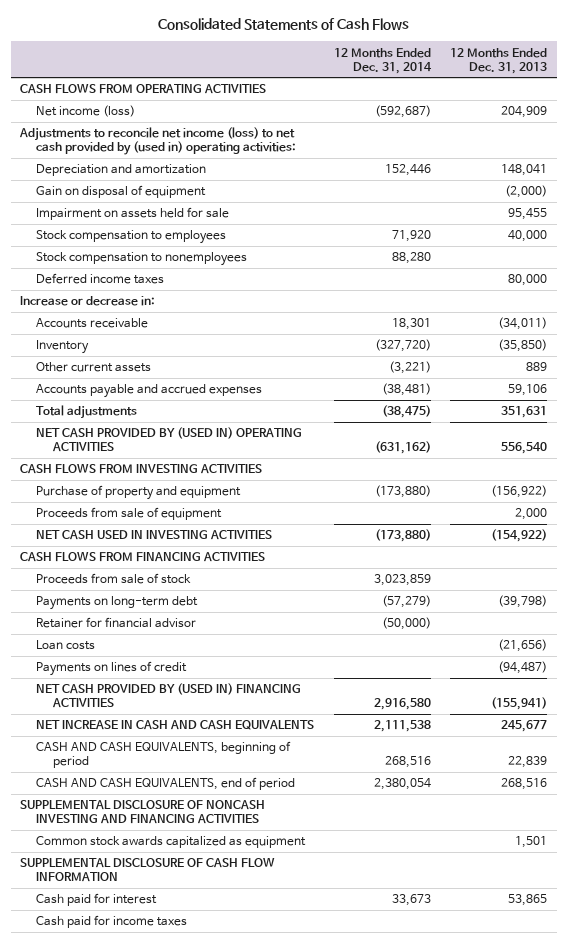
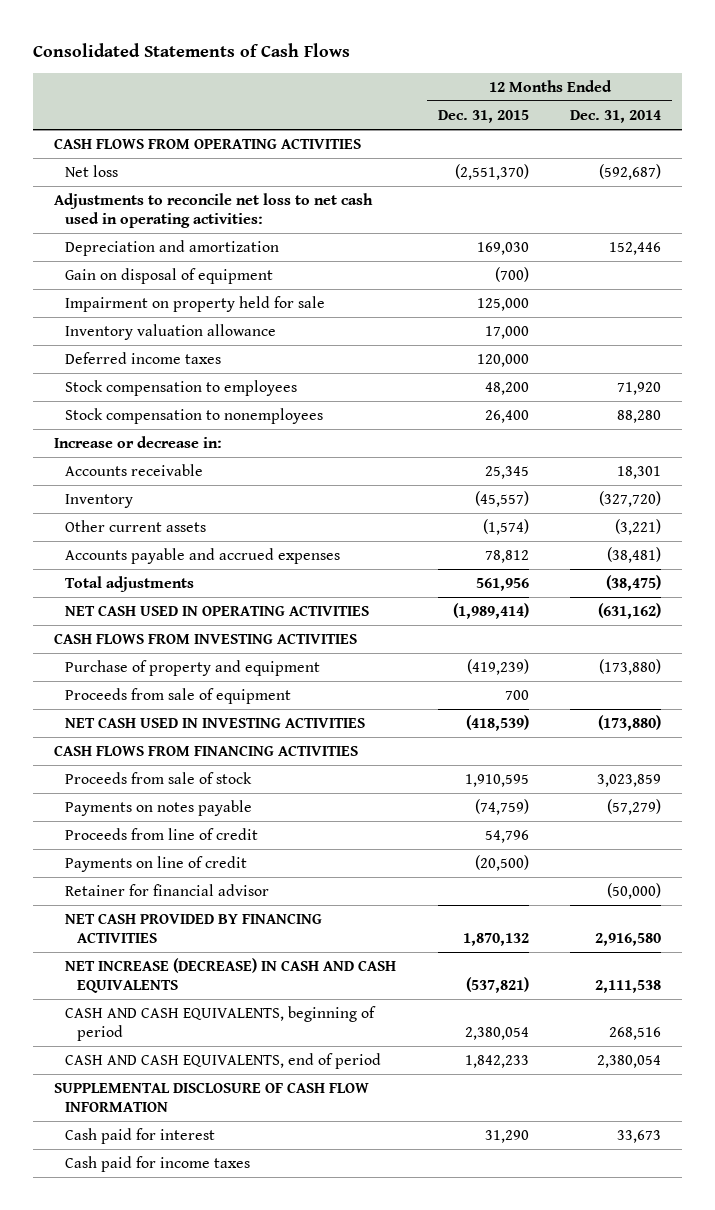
[449,47,547,74] 12 Months Ended Dec. 31, 2013 -> none
none -> [437,109,529,123] Dec. 31, 2015
[36,105,136,118] Net income (loss) -> [65,164,119,177] Net loss
[19,127,297,156] Adjustments to reconcile net income (loss) to net cash provided by (used in) operating activities: -> [53,192,373,228] Adjustments to reconcile net loss to net cash used in operating activities:
[36,207,230,221] Impairment on assets held for sale -> [65,295,326,312] Impairment on property held for sale
none -> [65,323,277,340] Inventory valuation allowance
[36,273,165,285] Deferred income taxes -> [65,351,222,364] Deferred income taxes
[36,427,303,453] NET CASH PROVIDED BY (USED IN) OPERATING ACTIVITIES -> [65,604,370,616] NET CASH USED IN OPERATING ACTIVITIES
[36,596,199,611] Payments on long-term debt -> [65,799,253,816] Payments on notes payable
none -> [65,827,259,840] Proceeds from line of credit
none -> [65,855,248,872] Payments on line of credit
[36,640,96,651] Loan costs -> none
[36,661,188,677] Payments on lines of credit -> none
[36,683,302,709] NET CASH PROVIDED BY (USED IN) FINANCING ACTIVITIES -> [65,912,323,943] NET CASH PROVIDED BY FINANCING ACTIVITIES
[36,720,315,731] NET INCREASE IN CASH AND CASH EQUIVALENTS -> [65,957,397,993] NET INCREASE (DECREASE) IN CASH AND CASH EQUIVALENTS
[20,800,266,825] SUPPLEMENTAL DISCLOSURE OF NONCASH INVESTING AND FINANCING ACTIVITIES -> none
[36,836,307,849] Common stock awards capitalized as equipment -> none

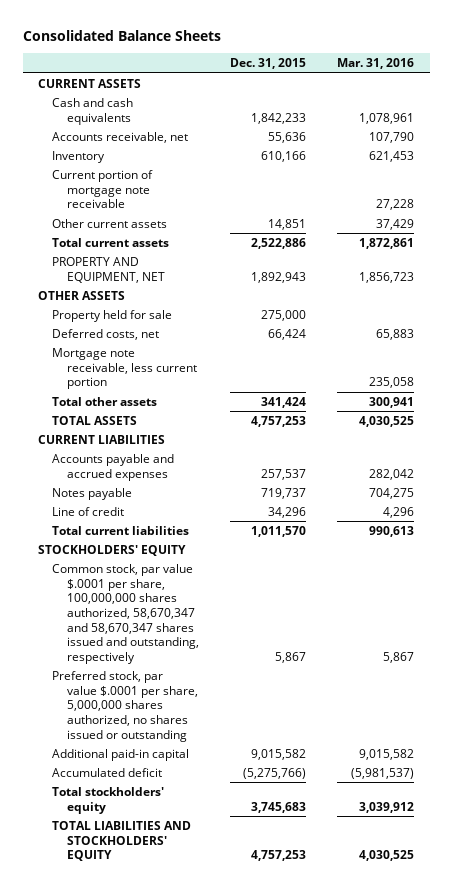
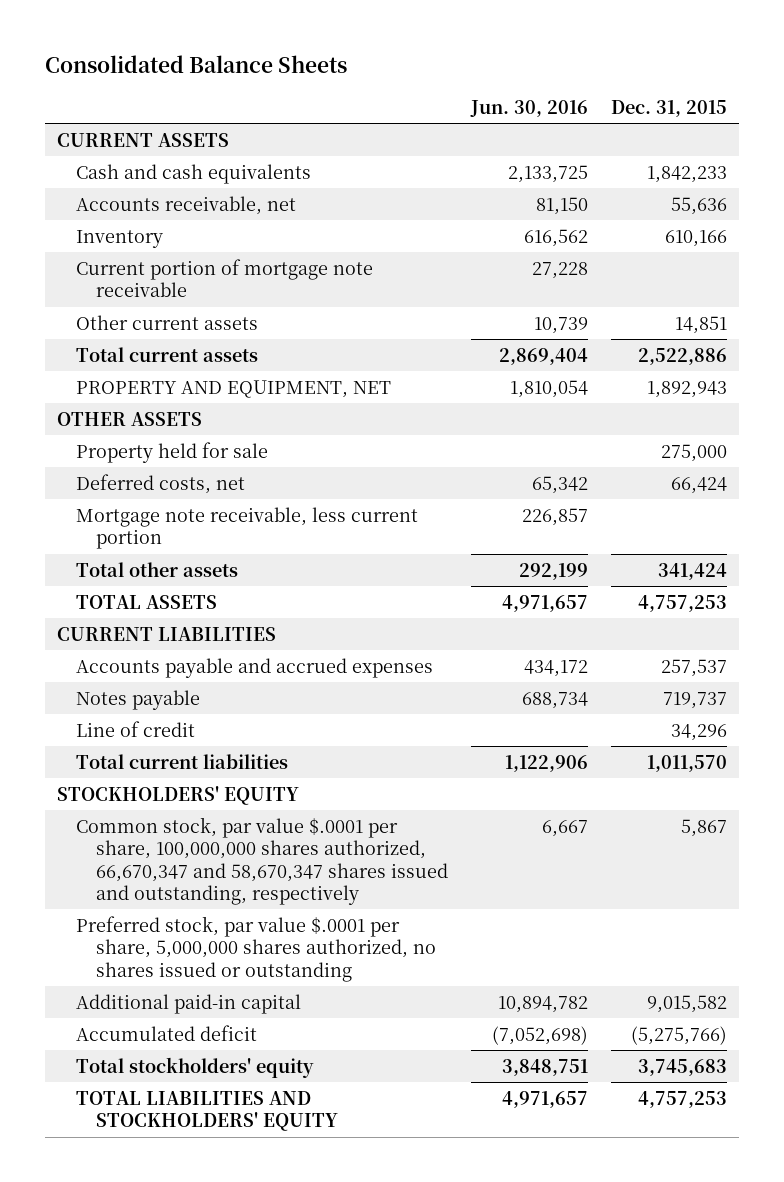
[337,58,415,70] Mar. 31, 2016 -> none
none -> [470,99,589,117] Jun. 30, 2016
[52,563,199,664] Common stock, par value $.0001 per share, 100,000,000 shares authorized, 58,670,347 and 58,670,347 shares issued and outstanding, respectively -> [76,816,449,905] Common stock, par value $.0001 per share, 100,000,000 shares authorized, 66,670,347 and 58,670,347 shares issued and outstanding, respectively

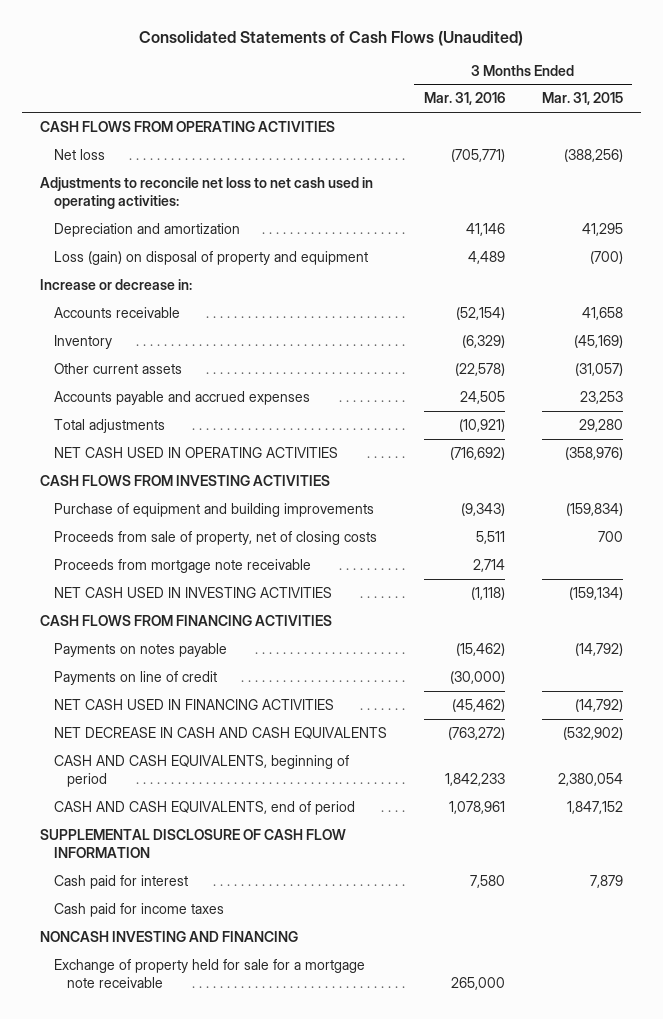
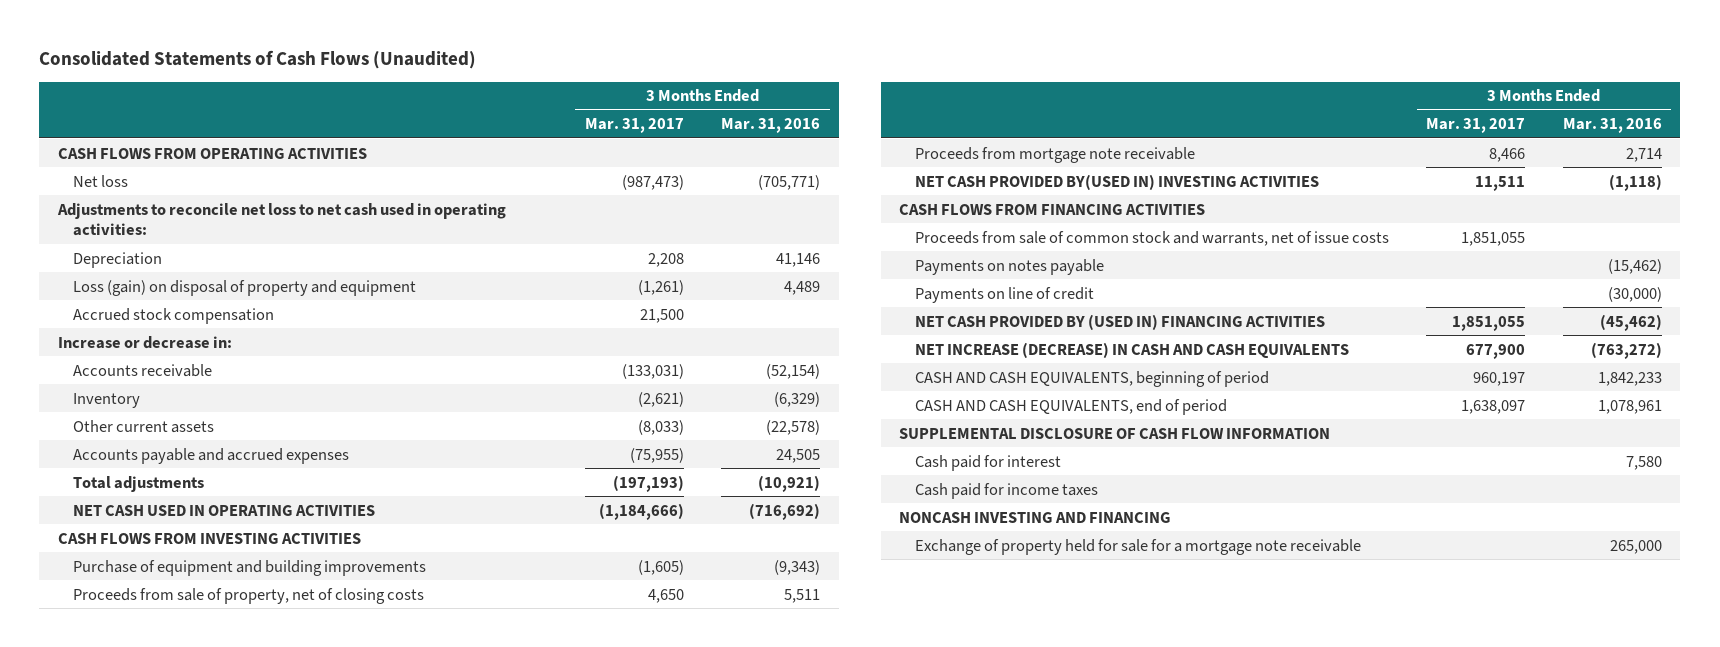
[541,92,623,106] Mar. 31, 2015 -> none
none -> [584,118,684,134] Mar. 31, 2017
[53,222,240,237] Depreciation and amortization -> [73,251,163,268] Depreciation
none -> [73,307,275,324] Accrued stock compensation
[53,586,332,598] NET CASH USED IN INVESTING ACTIVITIES -> [914,173,1319,190] NET CASH PROVIDED BY(USED IN) INVESTING ACTIVITIES
none -> [914,230,1389,246] Proceeds from sale of common stock and warrants, net of issue costs
[53,698,334,710] NET CASH USED IN FINANCING ACTIVITIES -> [914,313,1325,330] NET CASH PROVIDED BY (USED IN) FINANCING ACTIVITIES
[53,726,387,739] NET DECREASE IN CASH AND CASH EQUIVALENTS -> [914,341,1349,358] NET INCREASE (DECREASE) IN CASH AND CASH EQUIVALENTS

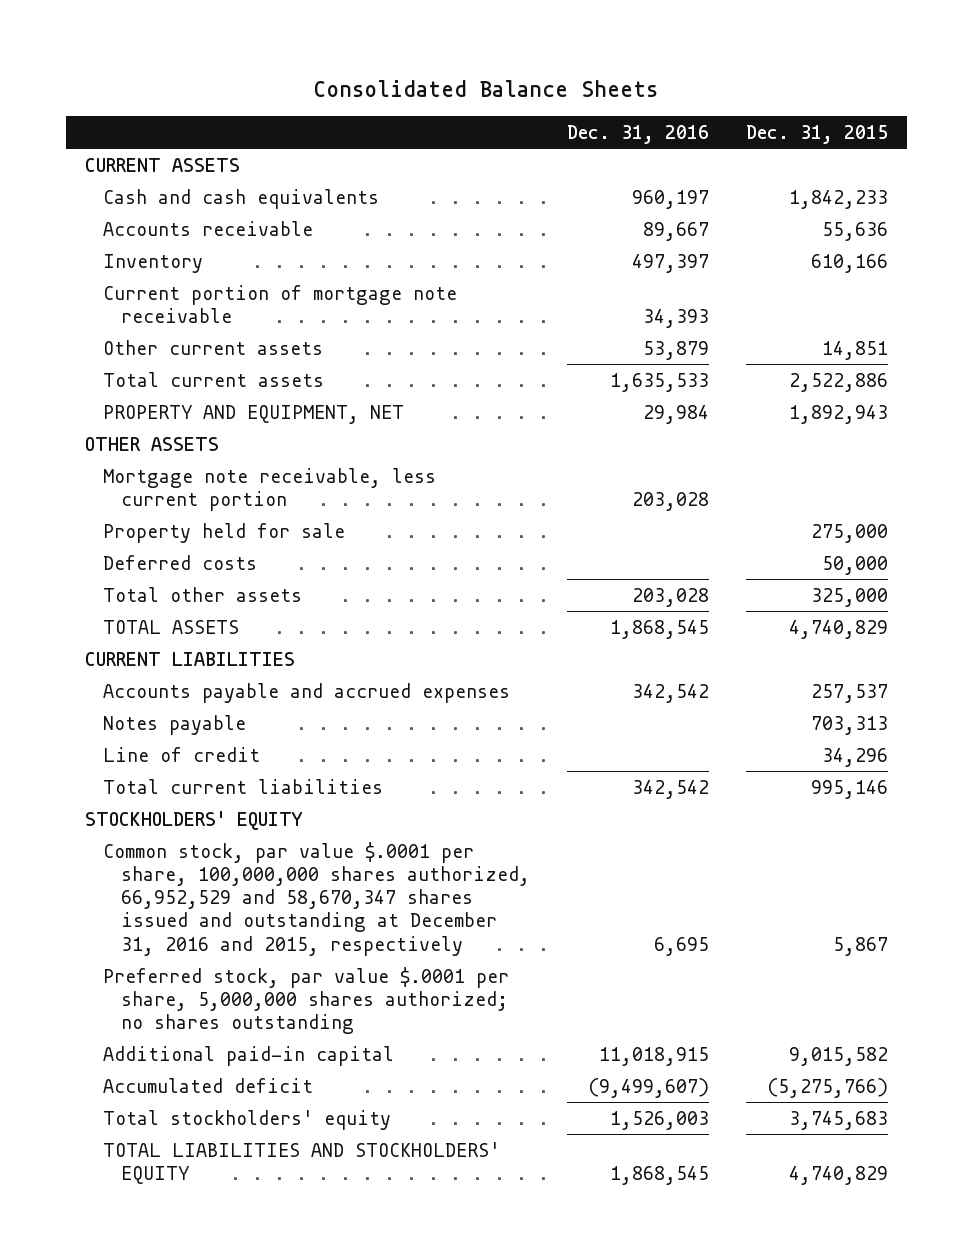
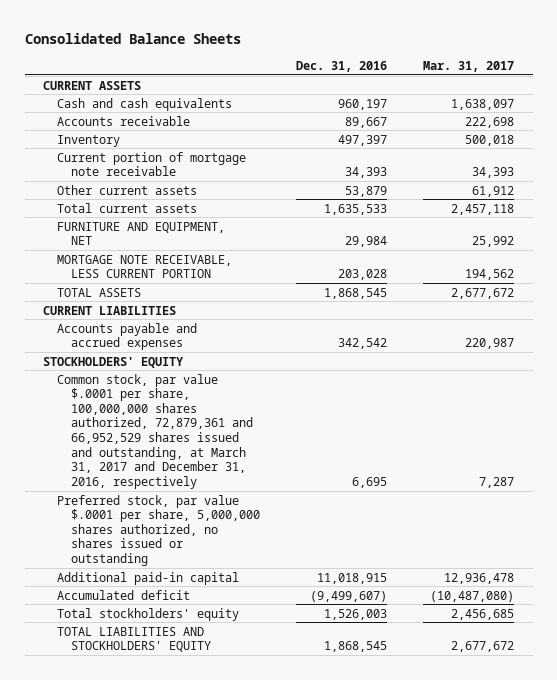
[746,125,889,145] Dec. 31, 2015 -> none
none -> [423,60,515,72] Mar. 31, 2017
[84,436,219,451] OTHER ASSETS -> none
[102,522,345,543] Property held for sale -> none
[102,554,257,570] Deferred costs -> none
[102,586,302,602] Total other assets -> none
[102,404,404,424] PROPERTY AND EQUIPMENT, NET -> [57,221,226,246] FURNITURE AND EQUIPMENT, NET
[102,467,436,511] Mortgage note receivable, less current portion -> [57,254,233,279] MORTGAGE NOTE RECEIVABLE, LESS CURRENT PORTION
[102,714,246,735] Notes payable -> none
[102,746,260,762] Line of credit -> none
[102,778,383,794] Total current liabilities -> none
[102,841,531,956] Common stock, par value $.0001 per share, 100,000,000 shares authorized, 66,952,529 and 58,670,347 shares issued and outstanding at December 31, 2016 and 2015, respectively -> [57,373,254,489] Common stock, par value $.0001 per share, 100,000,000 shares authorized, 72,879,361 and 66,952,529 shares issued and outstanding, at March 31, 2017 and December 31, 2016, respectively
[102,966,509,1035] Preferred stock, par value $.0001 per share, 5,000,000 shares authorized; no shares outstanding -> [57,494,261,566] Preferred stock, par value $.0001 per share, 5,000,000 shares authorized, no shares issued or outstanding

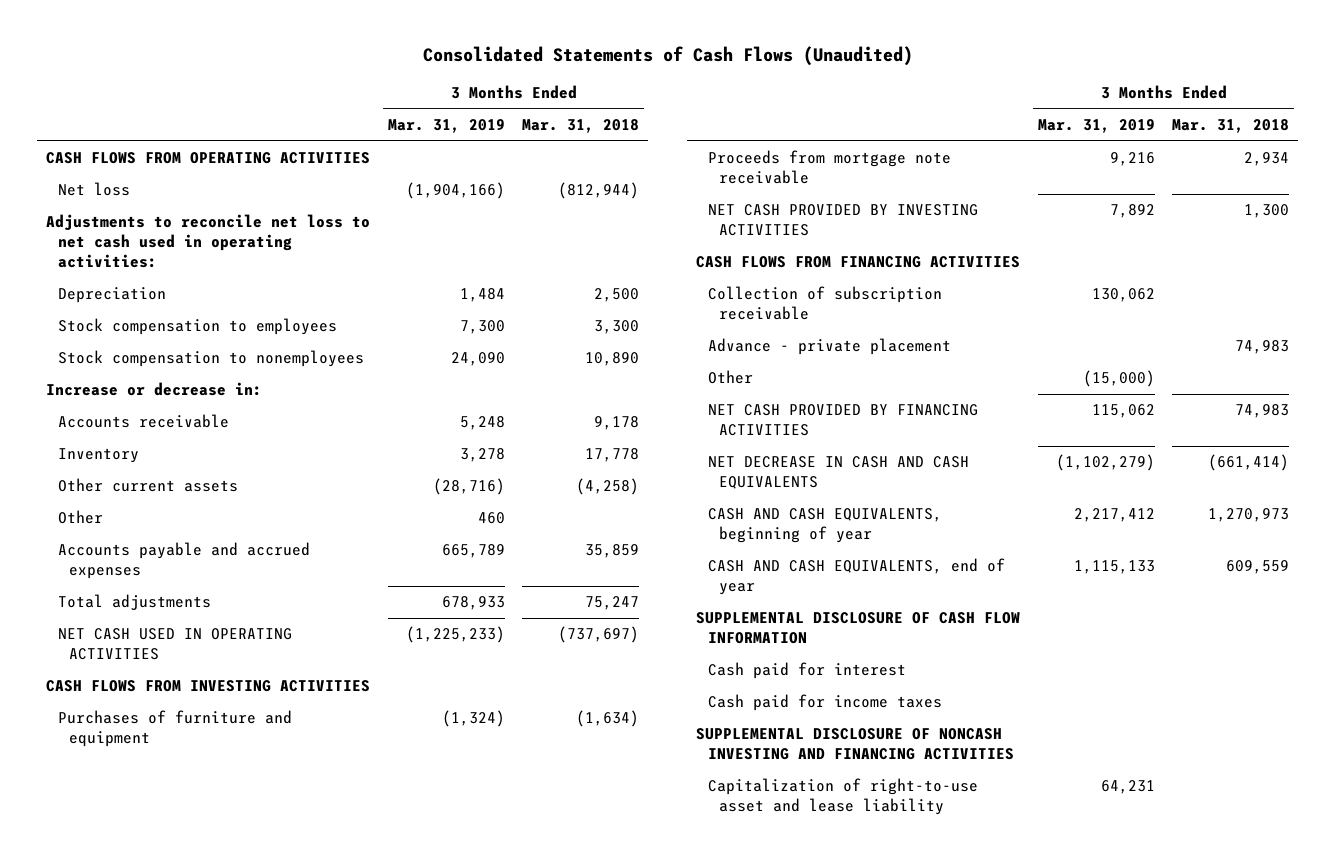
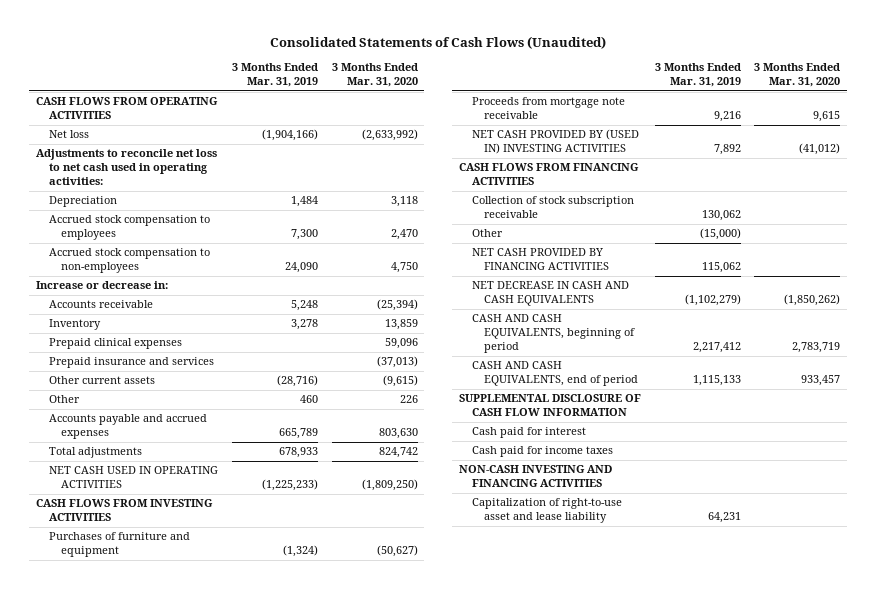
[522,118,640,133] Mar. 31, 2018 -> none
none -> [331,63,418,88] 3 Months Ended Mar. 31, 2020
[57,318,337,336] Stock compensation to employees -> [48,215,210,241] Accrued stock compensation to employees
[57,350,364,368] Stock compensation to nonemployees -> [48,248,210,274] Accrued stock compensation to non-employees
none -> [48,338,182,350] Prepaid clinical expenses
none -> [48,357,214,369] Prepaid insurance and services
[707,204,978,237] NET CASH PROVIDED BY INVESTING ACTIVITIES -> [471,129,639,155] NET CASH PROVIDED BY (USED IN) INVESTING ACTIVITIES
[707,338,951,356] Advance - private placement -> none
[707,286,942,321] Collection of subscription receivable -> [471,196,634,219] Collection of stock subscription receivable
[707,508,942,544] CASH AND CASH EQUIVALENTS, beginning of year -> [471,314,636,354] CASH AND CASH EQUIVALENTS, beginning of period
[707,558,1005,596] CASH AND CASH EQUIVALENTS, end of year -> [471,361,639,387] CASH AND CASH EQUIVALENTS, end of period
[695,728,1014,761] SUPPLEMENTAL DISCLOSURE OF NONCASH INVESTING AND FINANCING ACTIVITIES -> [459,465,613,488] NON-CASH INVESTING AND FINANCING ACTIVITIES

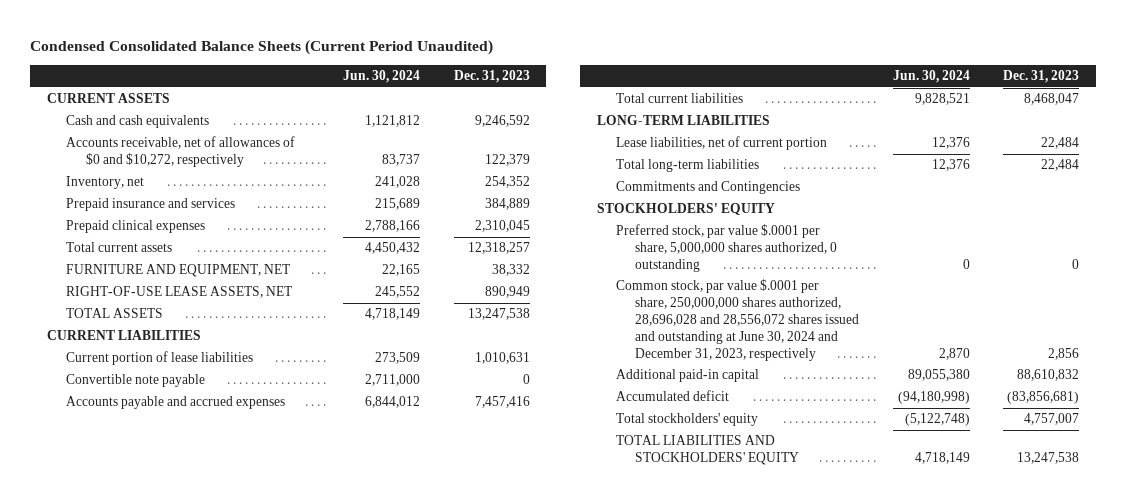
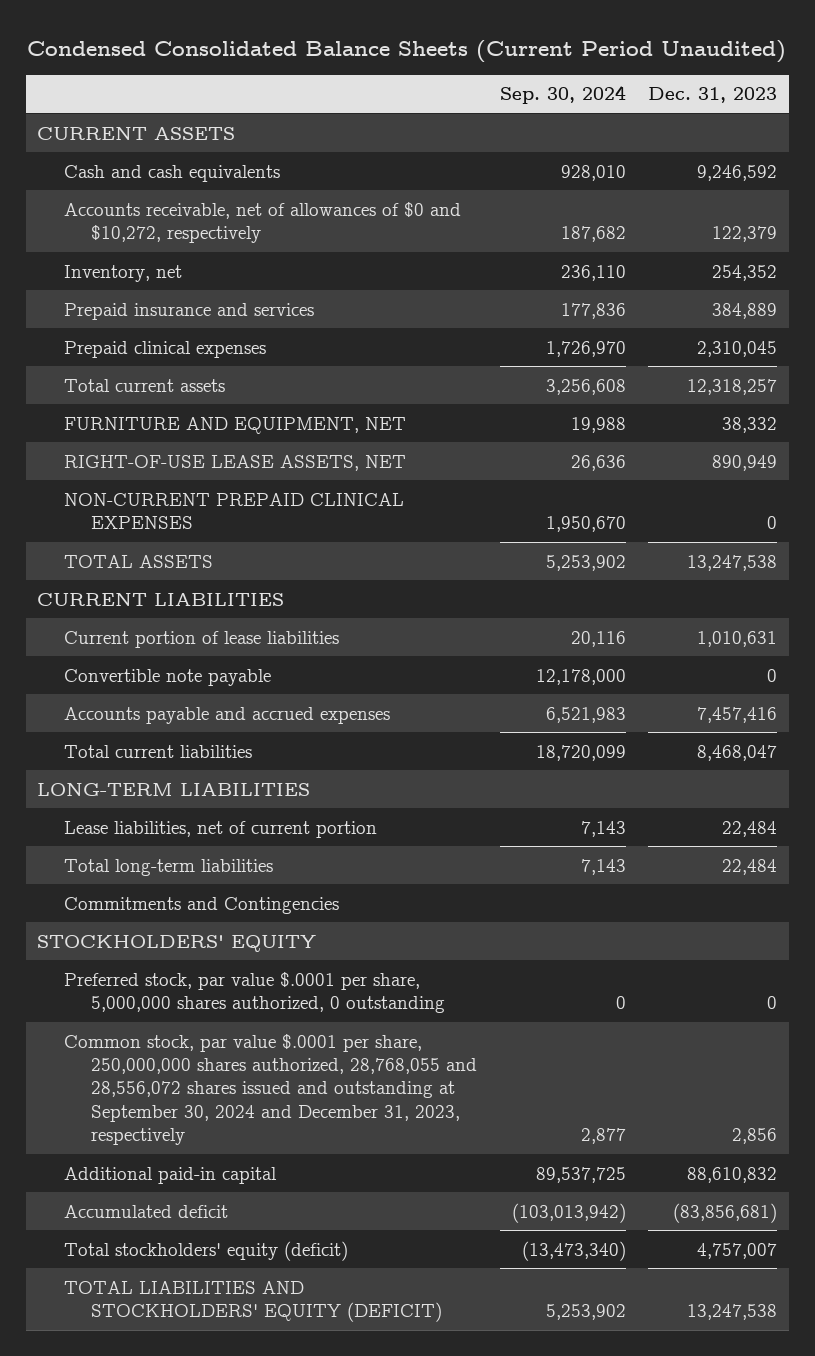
[343,70,421,84] Jun. 30, 2024 -> none
none -> [499,85,626,105] Sep. 30, 2024
none -> [64,492,405,530] NON-CURRENT PREPAID CLINICAL EXPENSES
[616,279,860,361] Common stock, par value $.0001 per share, 250,000,000 shares authorized, 28,696,028 and 28,556,072 shares issued and outstanding at June 30, 2024 and December 31, 2023, respectively -> [64,1033,478,1146] Common stock, par value $.0001 per share, 250,000,000 shares authorized, 28,768,055 and 28,556,072 shares issued and outstanding at September 30, 2024 and December 31, 2023, respectively
[616,413,759,427] Total stockholders' equity -> [64,1240,349,1261] Total stockholders' equity (deficit)
[616,435,800,466] TOTAL LIABILITIES AND STOCKHOLDERS' EQUITY -> [64,1280,443,1323] TOTAL LIABILITIES AND STOCKHOLDERS' EQUITY (DEFICIT)

